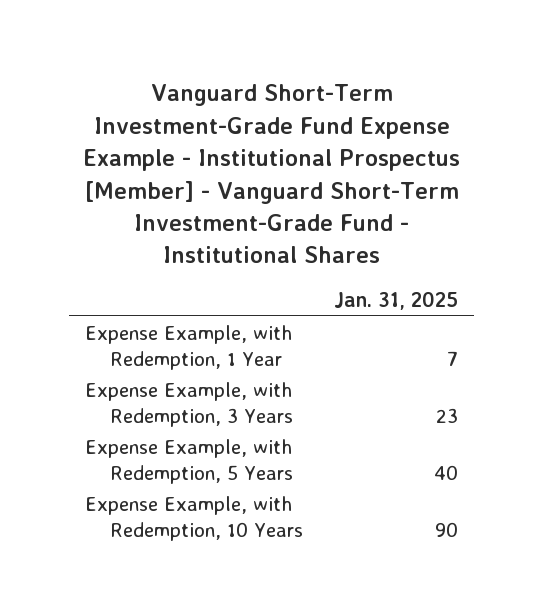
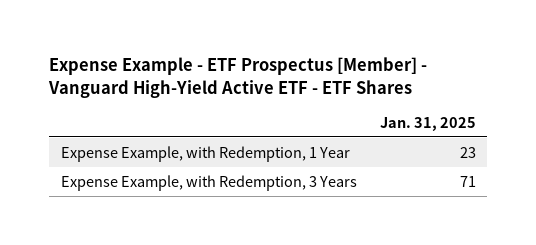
[82,84,460,264] Vanguard Short-Term Investment-Grade Fund Expense Example - Institutional Prospectus [Member] - Vanguard Short-Term Investment-Grade Fund - Institutional Shares -> [48,57,428,98] Expense Example - ETF Prospectus [Member] - Vanguard High-Yield Active ETF - ETF Shares
[84,438,294,484] Expense Example, with Redemption, 5 Years -> none
[84,495,304,541] Expense Example, with Redemption, 10 Years -> none
[447,350,459,366] 7 -> [459,146,476,158] 23
[436,407,459,423] 23 -> [459,175,476,187] 71

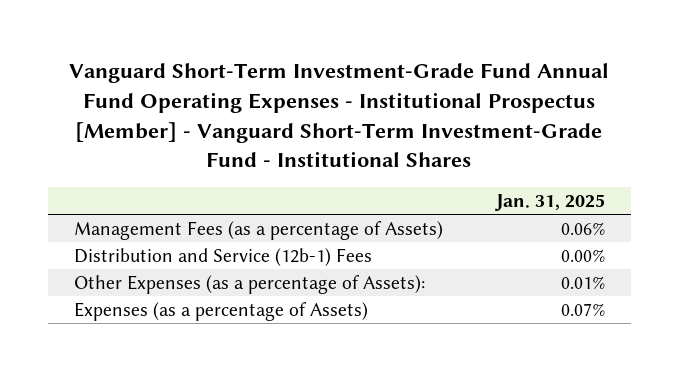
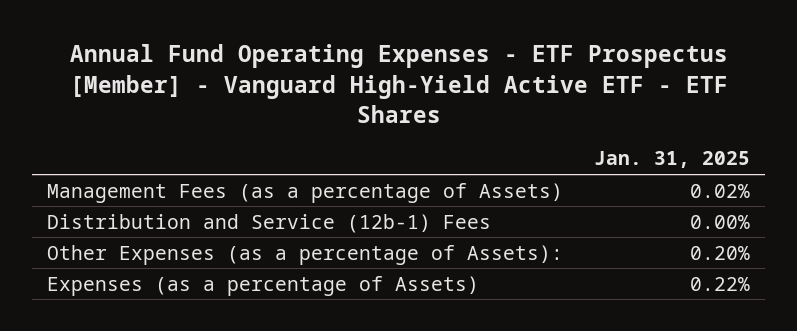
[69,62,610,168] Vanguard Short-Term Investment-Grade Fund Annual Fund Operating Expenses - Institutional Prospectus [Member] - Vanguard Short-Term Investment-Grade Fund - Institutional Shares -> [69,44,728,124] Annual Fund Operating Expenses - ETF Prospectus [Member] - Vanguard High-Yield Active ETF - ETF Shares
[560,221,605,235] 0.06% -> [689,183,750,198] 0.02%
[560,275,605,289] 0.01% -> [689,245,750,260] 0.20%
[560,302,605,316] 0.07% -> [689,276,750,291] 0.22%

